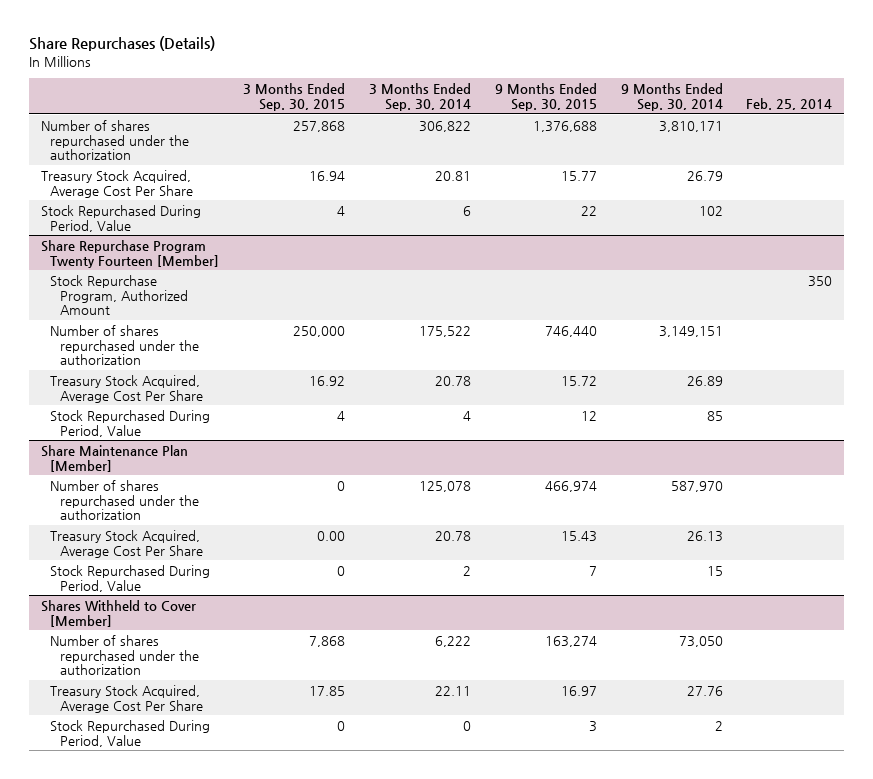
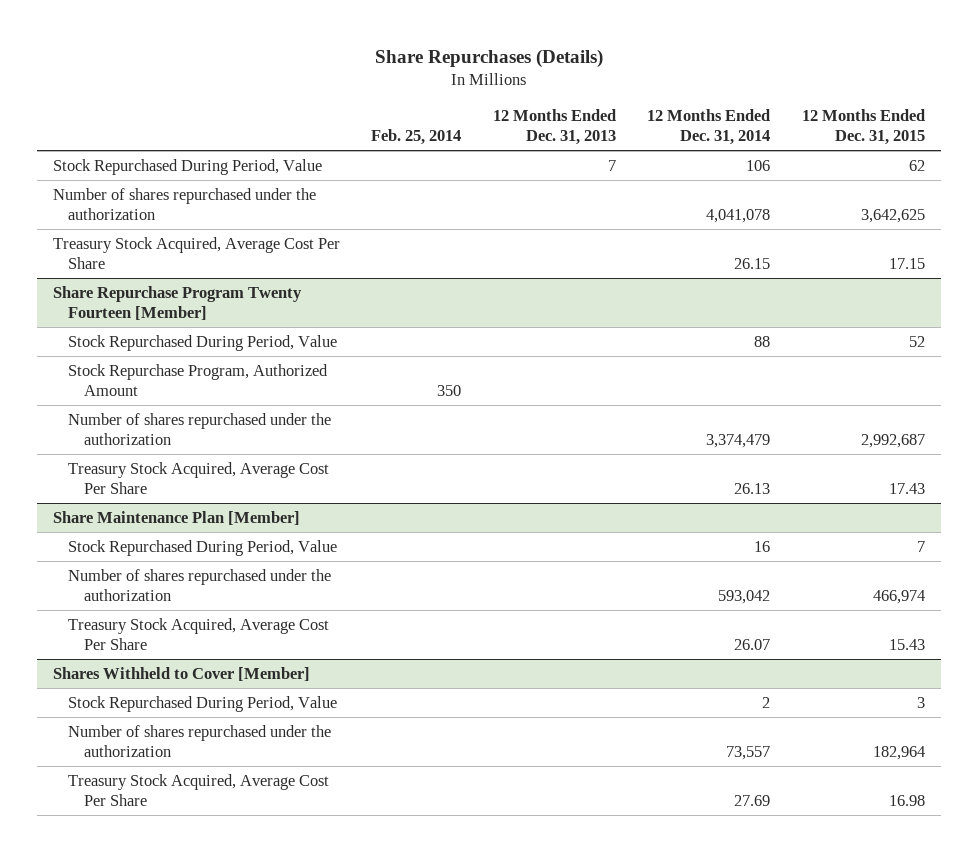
[243,82,346,111] 3 Months Ended Sep. 30, 2015 -> none
[368,82,471,111] 3 Months Ended Sep. 30, 2014 -> none
[494,82,597,111] 9 Months Ended Sep. 30, 2015 -> none
[620,82,723,111] 9 Months Ended Sep. 30, 2014 -> none
none -> [492,109,616,146] 12 Months Ended Dec. 31, 2013
none -> [647,109,771,146] 12 Months Ended Dec. 31, 2014
none -> [801,109,925,146] 12 Months Ended Dec. 31, 2015
[40,204,201,232] Stock Repurchased During Period, Value -> [53,158,323,175] Stock Repurchased During Period, Value
[50,409,211,437] Stock Repurchased During Period, Value -> [68,334,338,351] Stock Repurchased During Period, Value
[50,564,211,592] Stock Repurchased During Period, Value -> [68,539,338,556] Stock Repurchased During Period, Value
[50,719,211,747] Stock Repurchased During Period, Value -> [68,695,338,712] Stock Repurchased During Period, Value

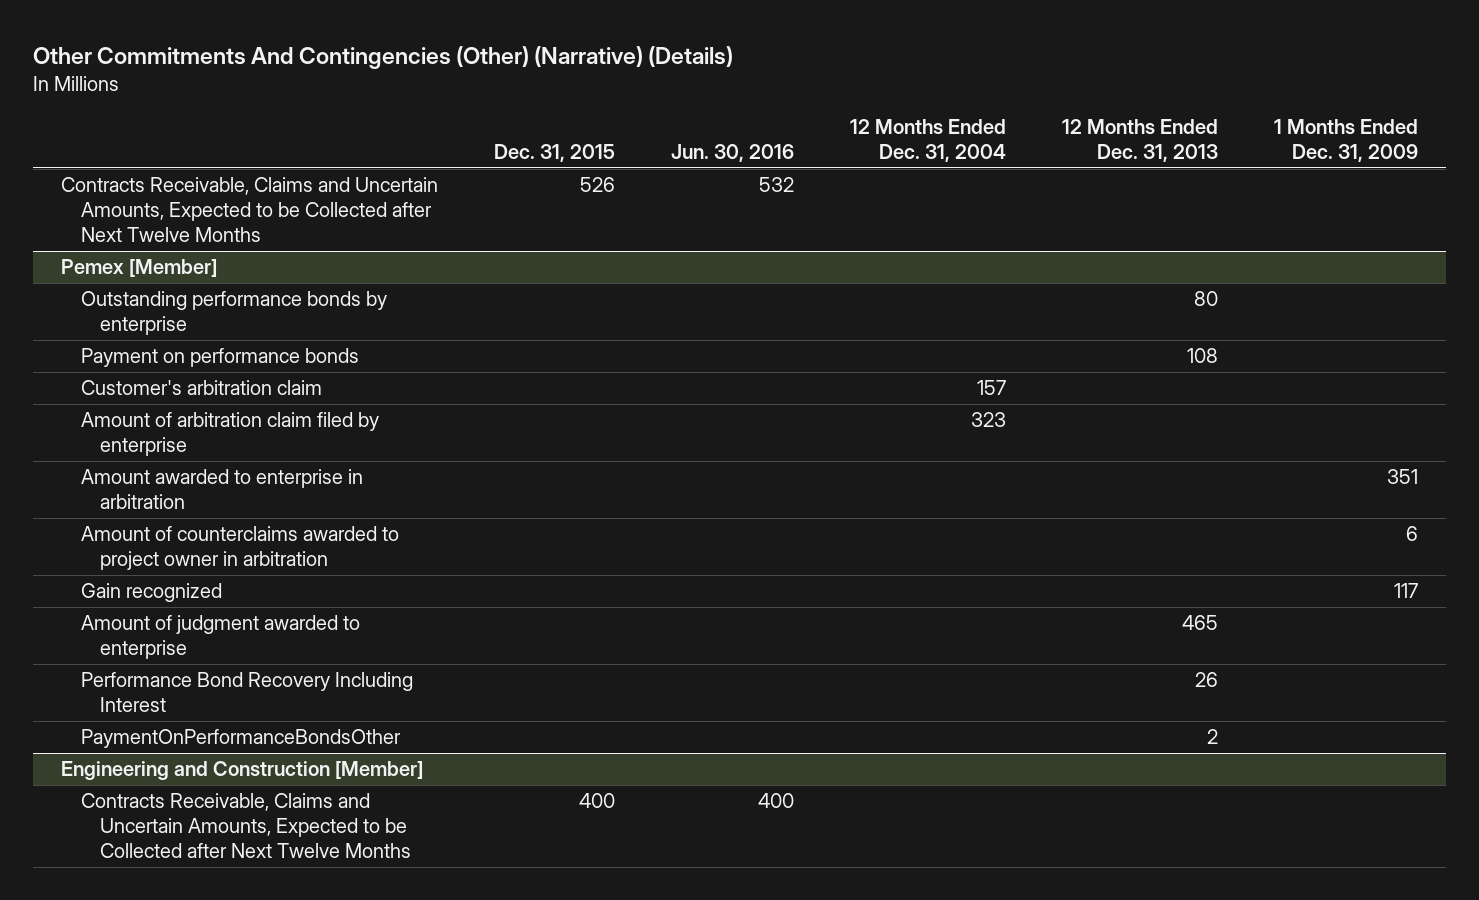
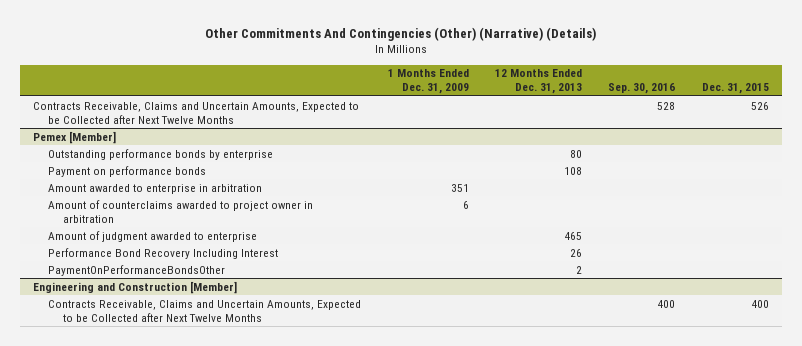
[670,143,794,162] Jun. 30, 2016 -> none
[849,118,1006,162] 12 Months Ended Dec. 31, 2004 -> none
none -> [608,83,676,95] Sep. 30, 2016
[80,380,322,396] Customer's arbitration claim -> none
[80,412,379,457] Amount of arbitration claim filed by enterprise -> none
[80,583,222,603] Gain recognized -> none

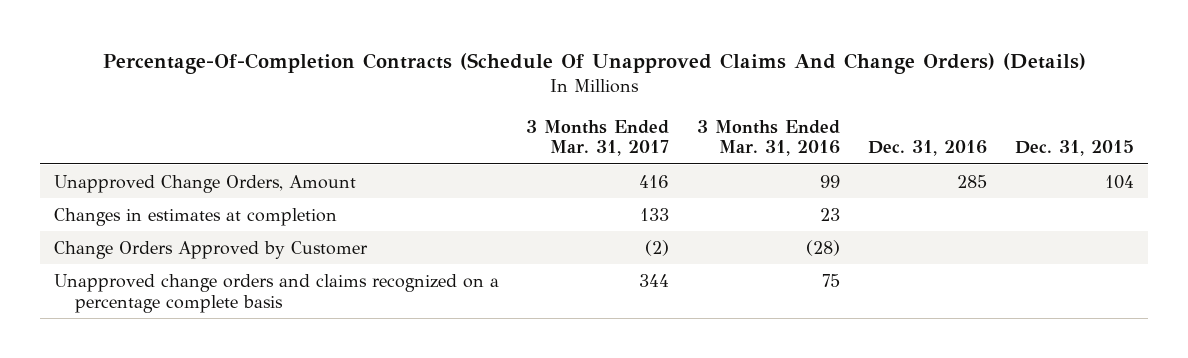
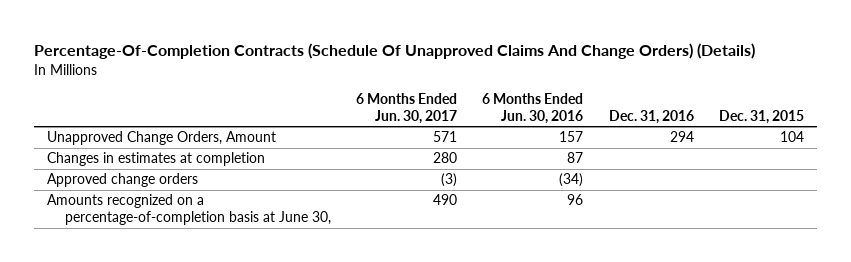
[526,119,670,157] 3 Months Ended Mar. 31, 2017 -> none
[697,119,841,157] 3 Months Ended Mar. 31, 2016 -> none
none -> [355,92,457,124] 6 Months Ended Jun. 30, 2017
none -> [482,92,584,124] 6 Months Ended Jun. 30, 2016
[957,174,988,188] 285 -> [669,131,694,143] 294
[53,240,368,259] Change Orders Approved by Customer -> [47,173,199,188] Approved change orders
[53,273,499,313] Unapproved change orders and claims recognized on a percentage complete basis -> [47,194,331,226] Amounts recognized on a percentage-of-completion basis at June 30,

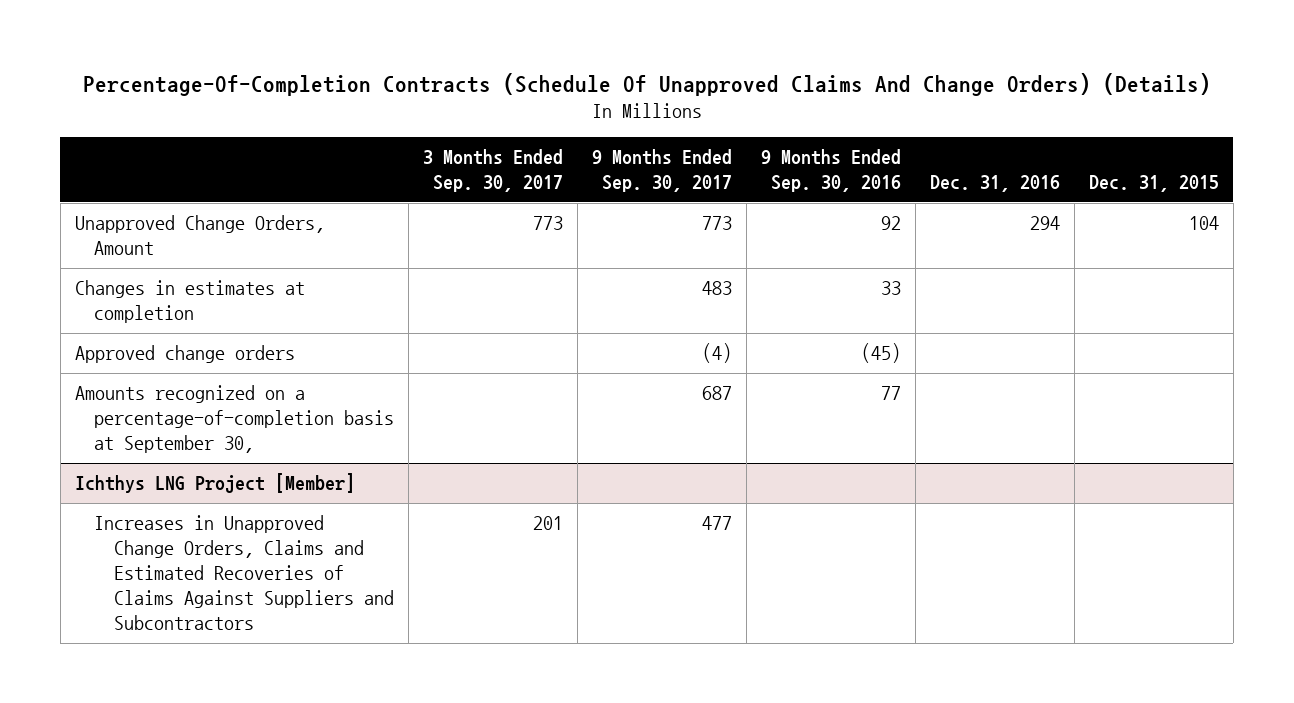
[355,92,457,124] 6 Months Ended Jun. 30, 2017 -> none
[482,92,584,124] 6 Months Ended Jun. 30, 2016 -> none
none -> [423,149,564,193] 3 Months Ended Sep. 30, 2017
none -> [592,149,733,193] 9 Months Ended Sep. 30, 2017
none -> [761,149,902,193] 9 Months Ended Sep. 30, 2016
[47,194,331,226] Amounts recognized on a percentage-of-completion basis at June 30, -> [74,385,395,454] Amounts recognized on a percentage-of-completion basis at September 30,
none -> [74,473,355,494] Ichthys LNG Project [Member]
none -> [94,515,395,631] Increases in Unapproved Change Orders, Claims and Estimated Recoveries of Claims Against Suppliers and Subcontractors

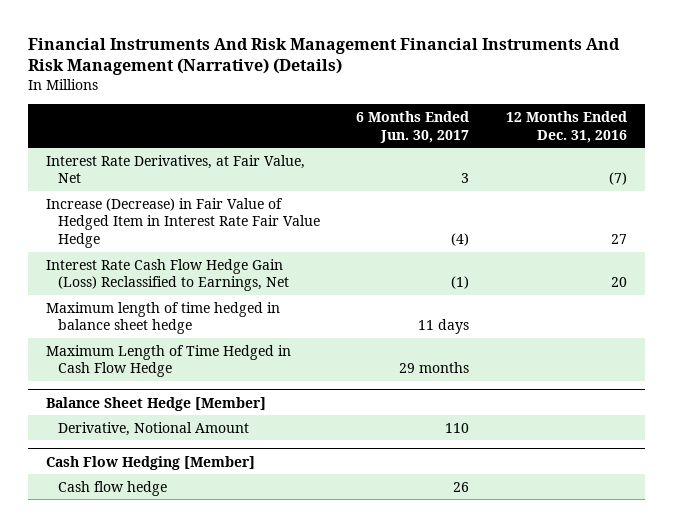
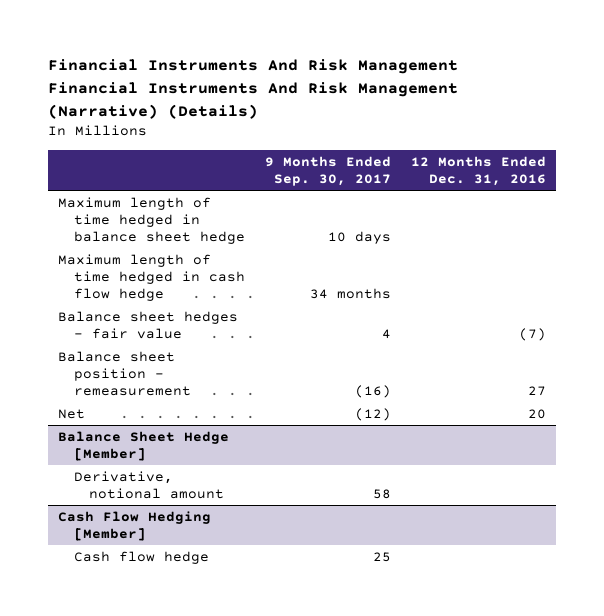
[356,110,470,143] 6 Months Ended Jun. 30, 2017 -> none
none -> [264,155,391,186] 9 Months Ended Sep. 30, 2017
[46,154,306,184] Interest Rate Derivatives, at Fair Value, Net -> none
[46,197,320,249] Increase (Decrease) in Fair Value of Hedged Item in Interest Rate Fair Value Hedge -> none
[46,258,289,292] Interest Rate Cash Flow Hedge Gain (Loss) Reclassified to Earnings, Net -> none
[46,344,292,378] Maximum Length of Time Hedged in Cash Flow Hedge -> [58,253,245,302] Maximum length of time hedged in cash flow hedge
none -> [58,310,239,340] Balance sheet hedges - fair value
none -> [58,350,191,397] Balance sheet position - remeasurement
none -> [58,408,86,419] Net
[57,421,249,436] Derivative, Notional Amount -> [73,470,225,500] Derivative, notional amount

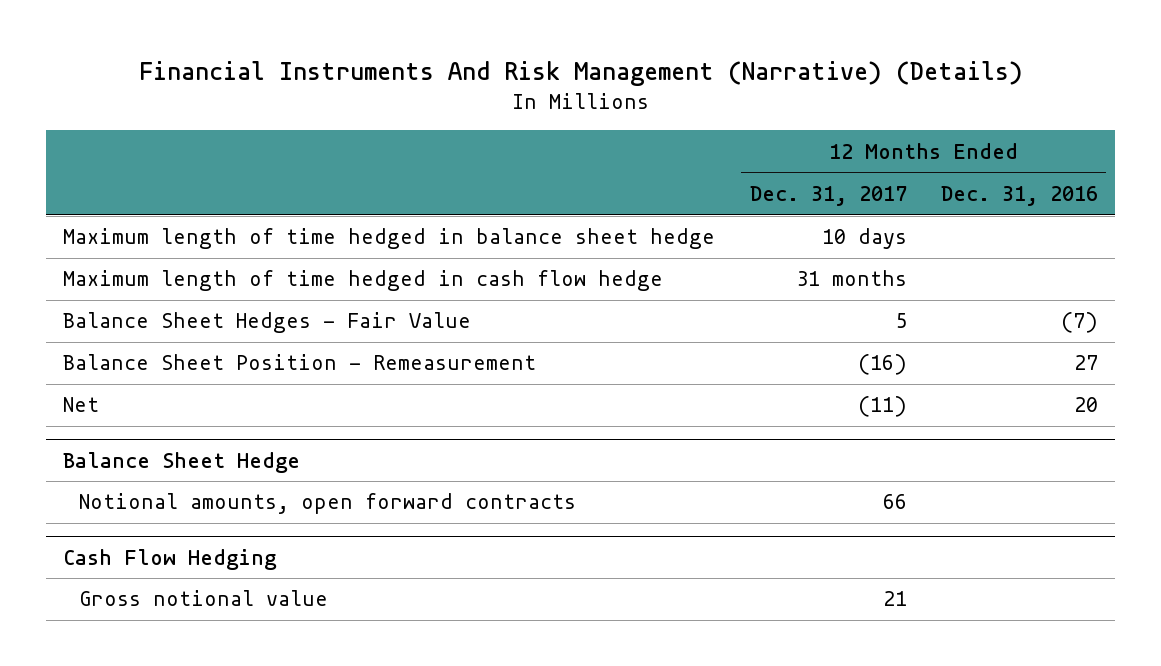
[47,59,458,119] Financial Instruments And Risk Management Financial Instruments And Risk Management (Narrative) (Details) -> [138,60,1023,86] Financial Instruments And Risk Management (Narrative) (Details)
[264,155,391,186] 9 Months Ended Sep. 30, 2017 -> none
none -> [749,185,907,206] Dec. 31, 2017
[58,310,239,340] Balance sheet hedges - fair value -> [63,312,472,334] Balance Sheet Hedges - Fair Value
[58,350,191,397] Balance sheet position - remeasurement -> [63,354,537,371] Balance Sheet Position - Remeasurement
[58,430,230,462] Balance Sheet Hedge [Member] -> [63,451,301,473] Balance Sheet Hedge
[73,470,225,500] Derivative, notional amount -> [78,493,576,515] Notional amounts, open forward contracts
[58,510,212,542] Cash Flow Hedging [Member] -> [63,548,278,570] Cash Flow Hedging
[73,550,209,564] Cash flow hedge -> [78,590,328,607] Gross notional value

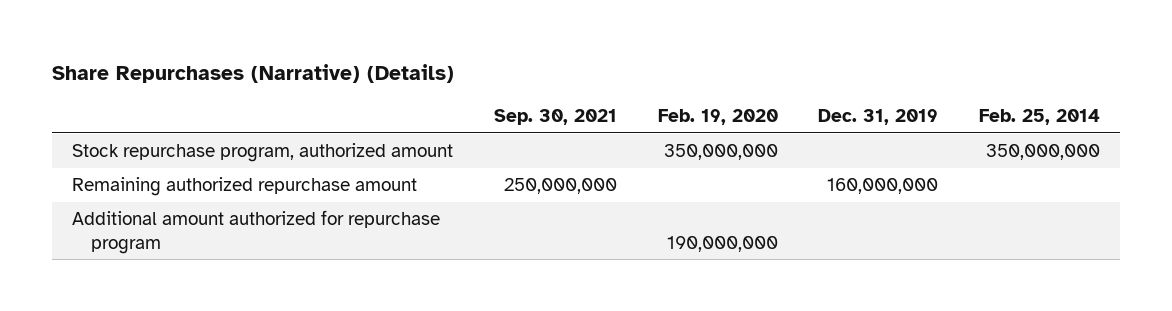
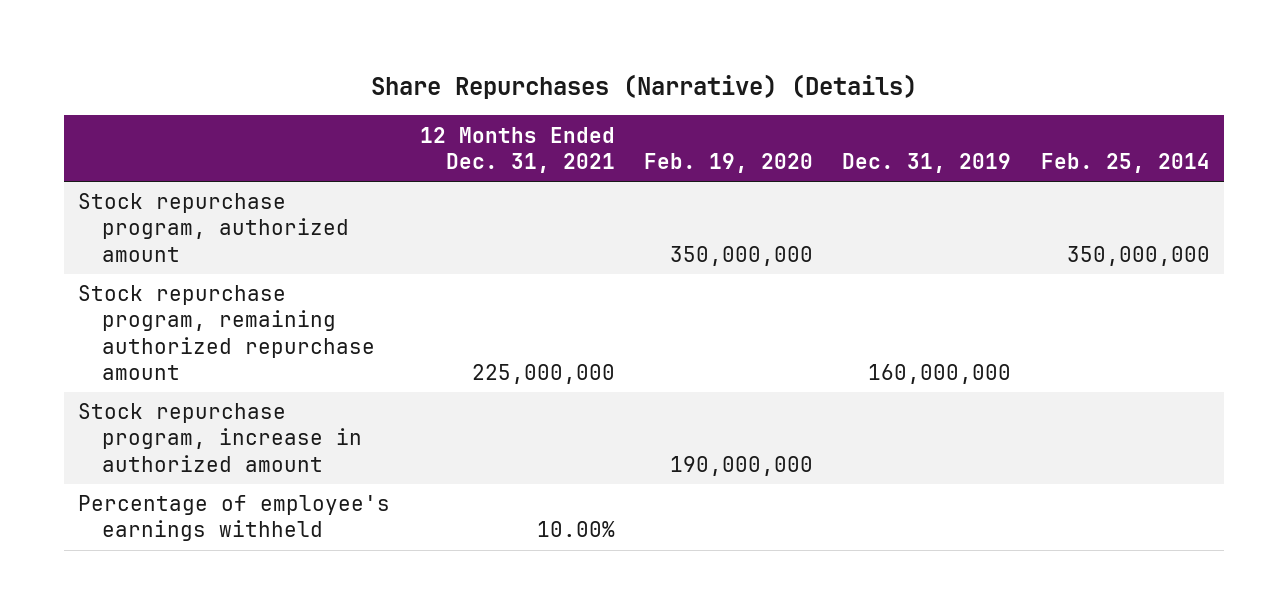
[493,109,617,126] Sep. 30, 2021 -> none
none -> [419,126,615,173] 12 Months Ended Dec. 31, 2021
[71,177,417,197] Remaining authorized repurchase amount -> [78,285,375,380] Stock repurchase program, remaining authorized repurchase amount
[71,210,440,254] Additional amount authorized for repurchase program -> [78,403,362,472] Stock repurchase program, increase in authorized amount
none -> [78,495,391,542] Percentage of employee's earnings withheld

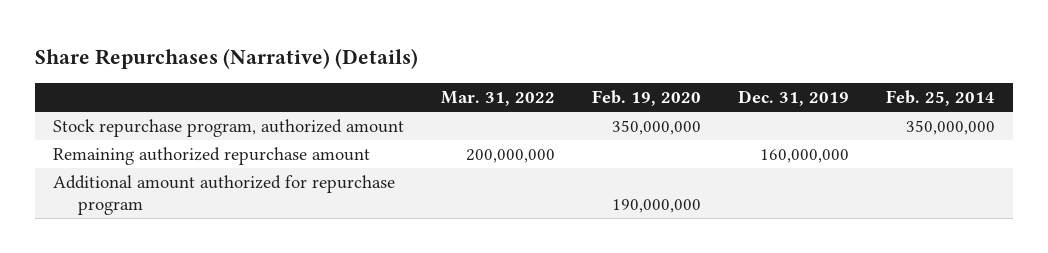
[419,126,615,173] 12 Months Ended Dec. 31, 2021 -> none
none -> [441,90,556,106] Mar. 31, 2022
[78,495,391,542] Percentage of employee's earnings withheld -> none
[78,285,375,380] Stock repurchase program, remaining authorized repurchase amount -> [53,147,371,166] Remaining authorized repurchase amount
[78,403,362,472] Stock repurchase program, increase in authorized amount -> [53,175,396,216] Additional amount authorized for repurchase program

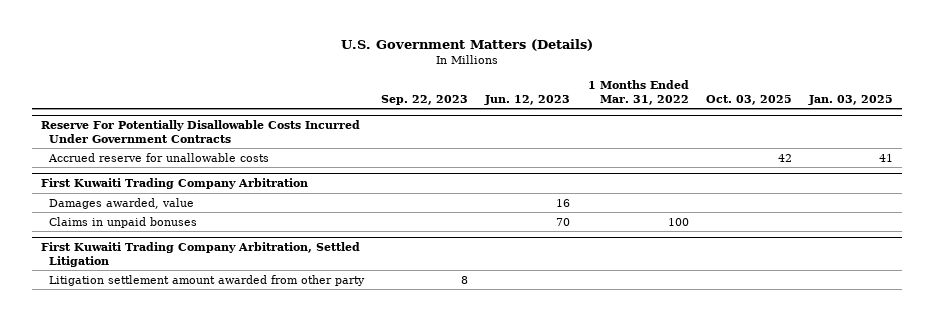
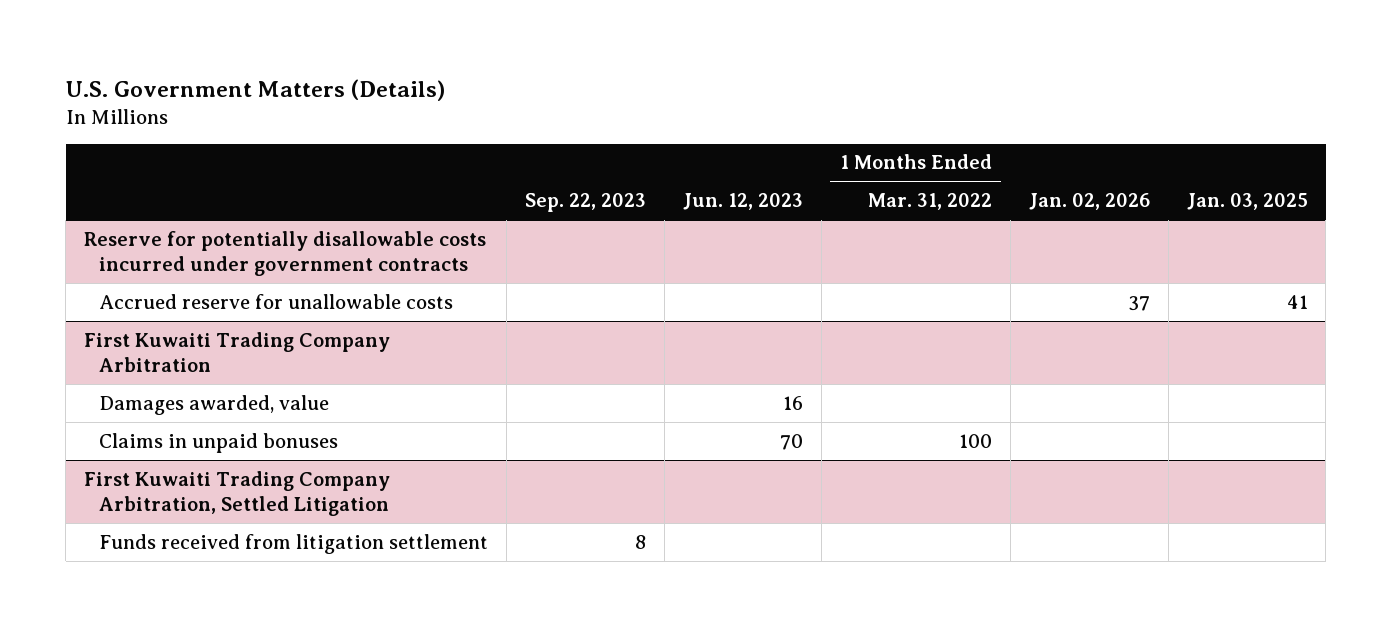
[705,94,792,105] Oct. 03, 2025 -> none
none -> [1028,193,1150,211] Jan. 02, 2026
[40,120,360,143] Reserve For Potentially Disallowable Costs Incurred Under Government Contracts -> [84,230,487,277] Reserve for potentially disallowable costs incurred under government contracts
[49,274,366,286] Litigation settlement amount awarded from other party -> [98,533,488,554] Funds received from litigation settlement

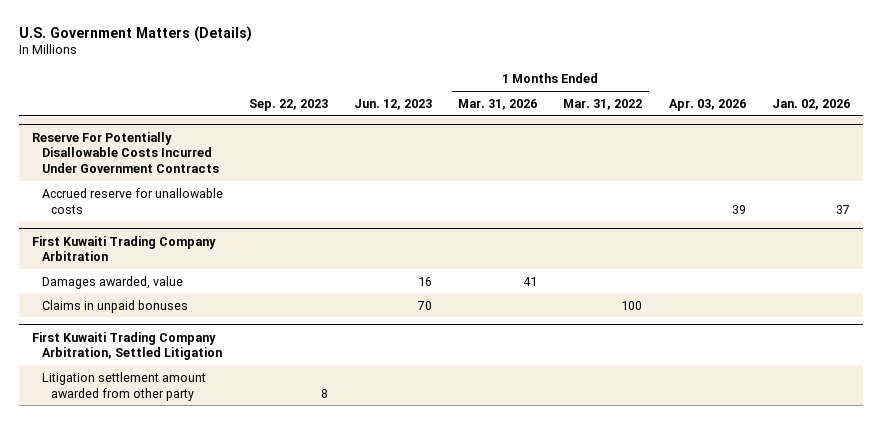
[1186,193,1308,211] Jan. 03, 2025 -> none
none -> [458,98,538,110] Mar. 31, 2026
none -> [668,98,746,111] Apr. 03, 2026
[84,230,487,277] Reserve for potentially disallowable costs incurred under government contracts -> [31,131,219,174] Reserve For Potentially Disallowable Costs Incurred Under Government Contracts
[98,533,488,554] Funds received from litigation settlement -> [41,371,206,401] Litigation settlement amount awarded from other party

